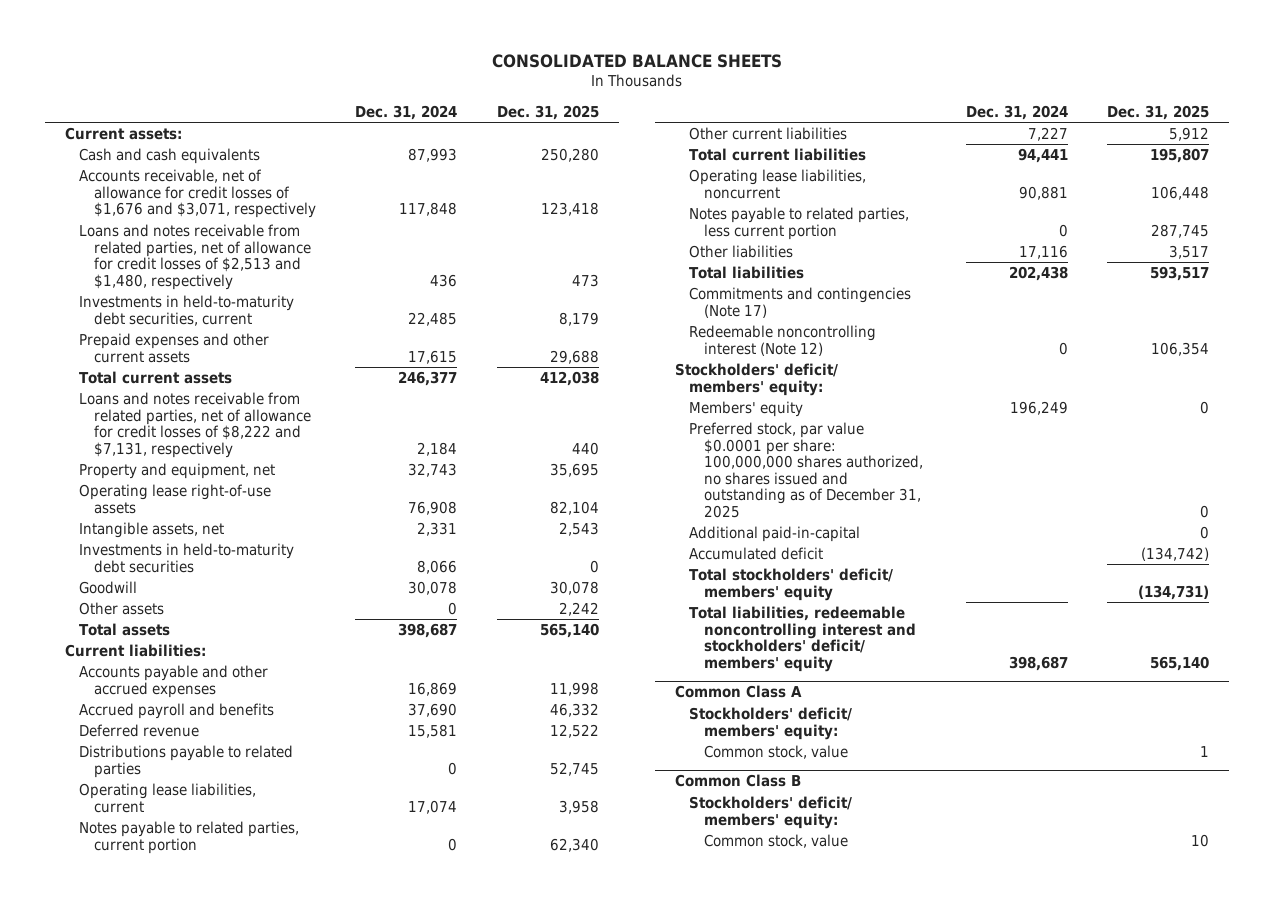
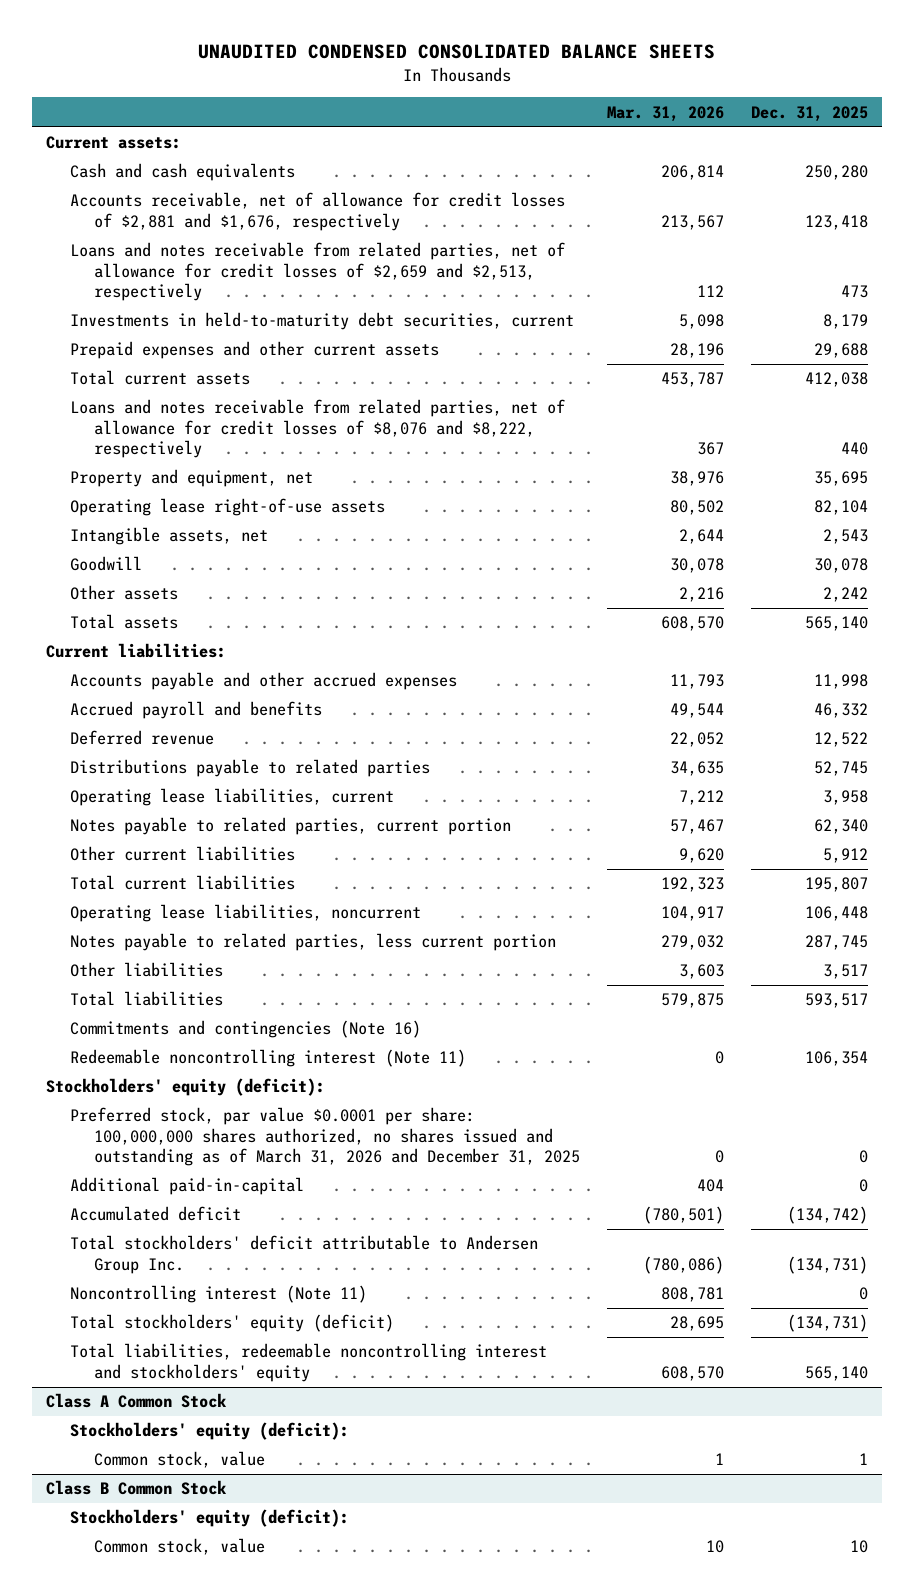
[492,54,783,69] CONSOLIDATED BALANCE SHEETS -> [198,44,716,60] UNAUDITED CONDENSED CONSOLIDATED BALANCE SHEETS
[355,104,458,120] Dec. 31, 2024 -> none
none -> [607,105,725,122] Mar. 31, 2026
[79,168,316,219] Accounts receivable, net of allowance for credit losses of $1,676 and $3,071, respectively -> [69,192,565,231] Accounts receivable, net of allowance for credit losses of $2,881 and $1,676, respectively
[79,223,311,290] Loans and notes receivable from related parties, net of allowance for credit losses of $2,513 and $1,480, respectively -> [69,242,565,302] Loans and notes receivable from related parties, net of allowance for credit losses of $2,659 and $2,513, respectively
[79,391,311,458] Loans and notes receivable from related parties, net of allowance for credit losses of $8,222 and $7,131, respectively -> [69,399,565,459] Loans and notes receivable from related parties, net of allowance for credit losses of $8,076 and $8,222, respectively
[79,542,295,573] Investments in held-to-maturity debt securities -> none
[689,400,804,417] Members' equity -> none
[689,286,912,318] Commitments and contingencies (Note 17) -> [69,1020,421,1039] Commitments and contingencies (Note 16)
[689,324,877,356] Redeemable noncontrolling interest (Note 12) -> [69,1049,466,1068] Redeemable noncontrolling interest (Note 11)
[674,362,838,396] Stockholders' deficit/ members' equity: -> [46,1078,326,1097] Stockholders' equity (deficit):
[689,421,923,518] Preferred stock, par value $0.0001 per share: 100,000,000 shares authorized, no shares issued and outstanding as of December 31, 2025 -> [69,1107,580,1167] Preferred stock, par value $0.0001 per share: 100,000,000 shares authorized, no shares issued and outstanding as of March 31, 2026 and December 31, 2025
[689,567,894,601] Total stockholders' deficit/ members' equity -> [69,1235,538,1274] Total stockholders' deficit attributable to Andersen Group Inc.
none -> [69,1285,367,1304] Noncontrolling interest (Note 11)
none -> [69,1314,394,1333] Total stockholders' equity (deficit)
[689,605,916,672] Total liabilities, redeemable noncontrolling interest and stockholders' deficit/ members' equity -> [69,1343,547,1382] Total liabilities, redeemable noncontrolling interest and stockholders' equity
[674,685,802,699] Common Class A -> [46,1393,228,1409] Class A Common Stock
[689,706,853,740] Stockholders' deficit/ members' equity: -> [69,1422,349,1441] Stockholders' equity (deficit):
[674,774,801,788] Common Class B -> [46,1480,228,1496] Class B Common Stock
[689,795,853,829] Stockholders' deficit/ members' equity: -> [69,1509,349,1528] Stockholders' equity (deficit):

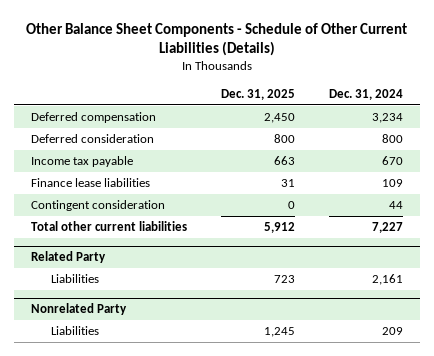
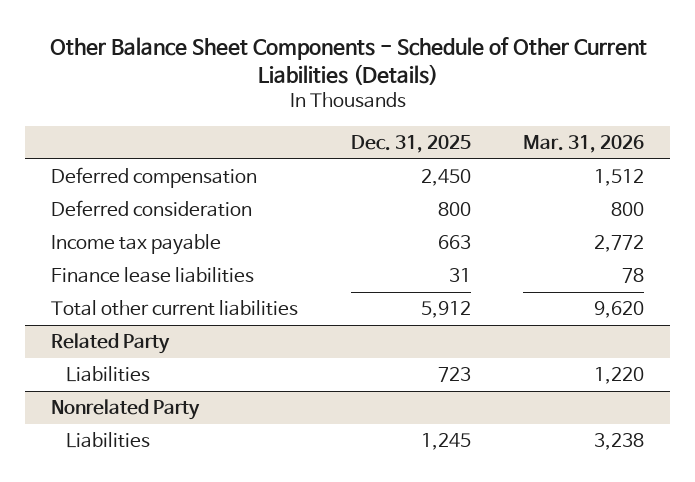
[329,89,404,101] Dec. 31, 2024 -> none
none -> [522,134,644,153] Mar. 31, 2026
[31,200,166,212] Contingent consideration -> none

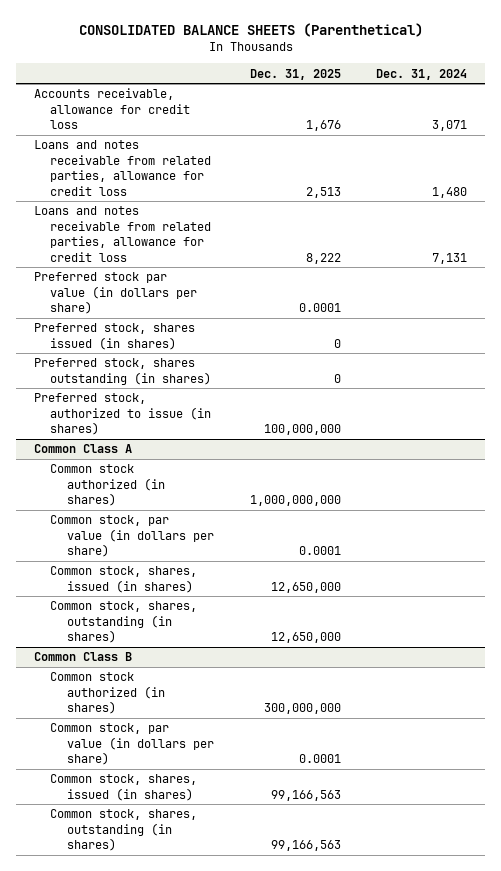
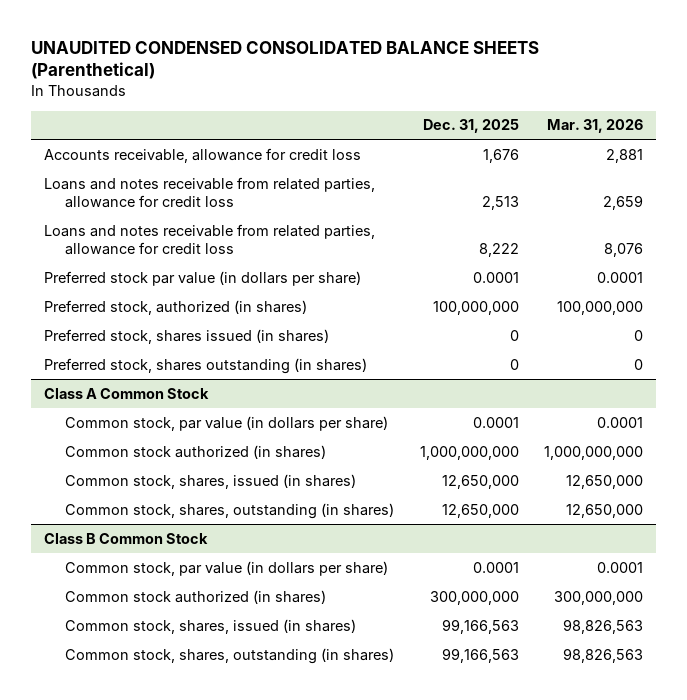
[78,22,423,37] CONSOLIDATED BALANCE SHEETS (Parenthetical) -> [31,40,540,80] UNAUDITED CONDENSED CONSOLIDATED BALANCE SHEETS (Parenthetical)
[376,68,468,80] Dec. 31, 2024 -> none
none -> [546,119,643,134] Mar. 31, 2026
none -> [43,299,307,315] Preferred stock, authorized (in shares)
[33,393,212,436] Preferred stock, authorized to issue (in shares) -> none
[50,464,165,507] Common stock authorized (in shares) -> none
[33,444,132,454] Common Class A -> [43,387,209,399] Class A Common Stock
none -> [65,444,327,459] Common stock authorized (in shares)
[50,672,165,715] Common stock authorized (in shares) -> none
[33,652,132,662] Common Class B -> [43,532,208,544] Class B Common Stock
none -> [65,589,327,604] Common stock authorized (in shares)

